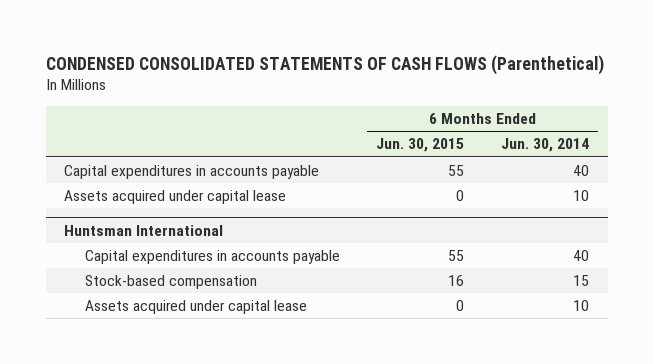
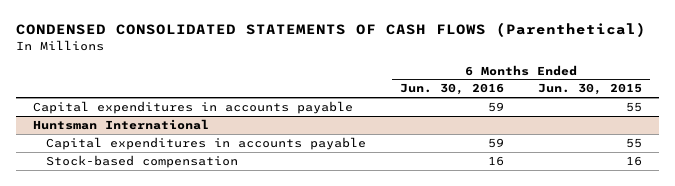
[501,138,590,153] Jun. 30, 2014 -> none
none -> [400,83,505,96] Jun. 30, 2016
[64,190,287,205] Assets acquired under capital lease -> none
[84,300,307,315] Assets acquired under capital lease -> none

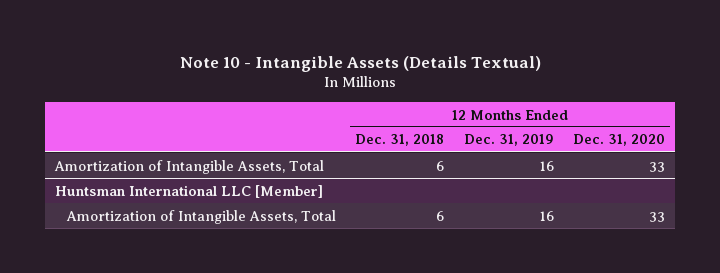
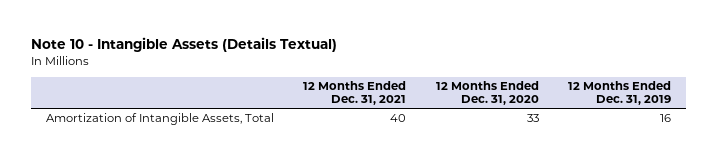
[355,134,445,147] Dec. 31, 2018 -> none
none -> [303,80,407,106] 12 Months Ended Dec. 31, 2021
[54,184,323,198] Huntsman International LLC [Member] -> none
[65,209,336,224] Amortization of Intangible Assets, Total -> none

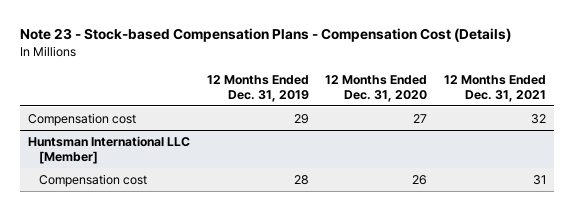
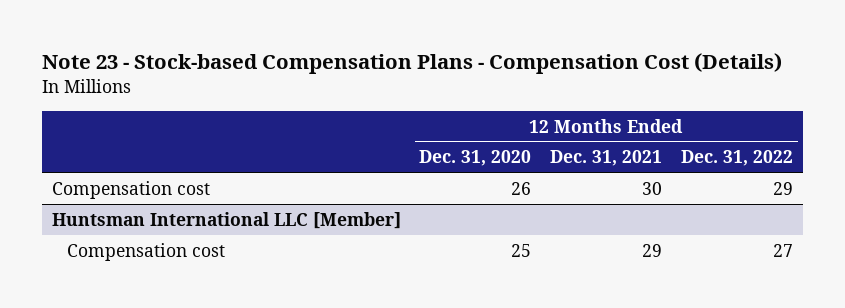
[206,74,309,102] 12 Months Ended Dec. 31, 2019 -> none
none -> [681,150,794,167] Dec. 31, 2022
[413,113,428,123] 27 -> [511,181,532,195] 26
[530,113,546,124] 32 -> [642,181,663,195] 30
[412,174,428,185] 26 -> [511,243,532,257] 25
[532,174,546,185] 31 -> [642,243,663,257] 29

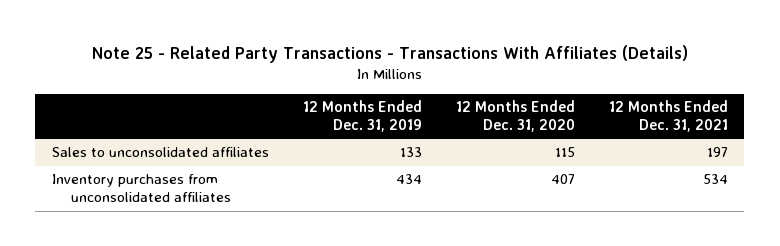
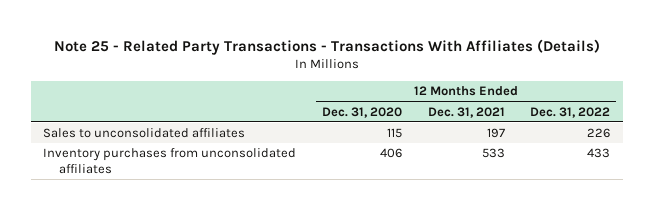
[303,100,423,133] 12 Months Ended Dec. 31, 2019 -> none
none -> [530,106,611,118] Dec. 31, 2022
[550,174,575,185] 407 -> [379,148,402,159] 406
[702,174,728,185] 534 -> [481,148,505,159] 533

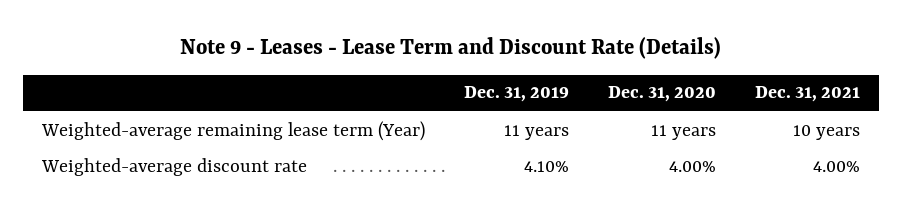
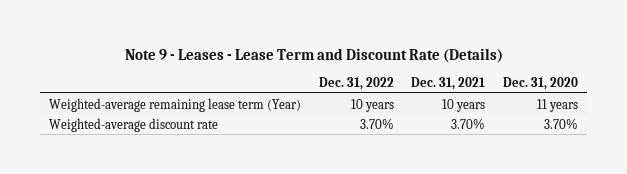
[464,86,570,103] Dec. 31, 2019 -> none
none -> [318,76,394,90] Dec. 31, 2022
[668,160,716,172] 4.00% -> [544,117,579,129] 3.70%
[812,160,860,172] 4.00% -> [451,117,486,129] 3.70%

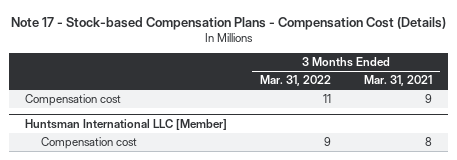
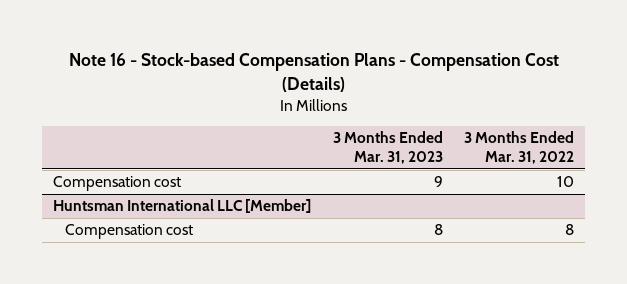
[10,16,446,30] Note 17 - Stock-based Compensation Plans - Compensation Cost (Details) -> [68,53,559,92] Note 16 - Stock-based Compensation Plans - Compensation Cost (Details)
[363,75,432,87] Mar. 31, 2021 -> none
none -> [332,131,443,165] 3 Months Ended Mar. 31, 2023
[323,94,332,104] 11 -> [557,176,575,188] 10
[324,137,332,147] 9 -> [565,224,575,236] 8

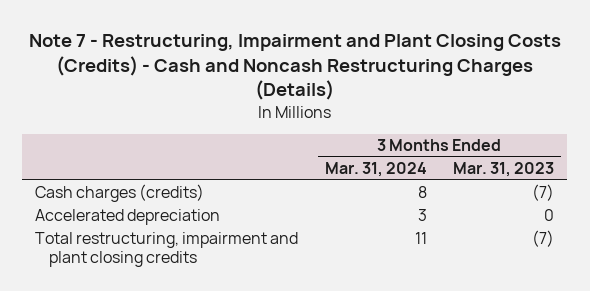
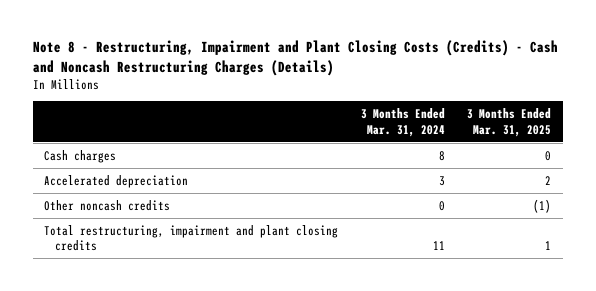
[28,33,561,101] Note 7 - Restructuring, Impairment and Plant Closing Costs (Credits) - Cash and Noncash Restructuring Charges (Details) -> [33,40,559,76] Note 8 - Restructuring, Impairment and Plant Closing Costs (Credits) - Cash and Noncash Restructuring Charges (Details)
[453,162,555,178] Mar. 31, 2023 -> none
none -> [467,108,552,137] 3 Months Ended Mar. 31, 2025
[35,184,205,203] Cash charges (credits) -> [44,149,117,163] Cash charges
none -> [44,199,171,211] Other noncash credits

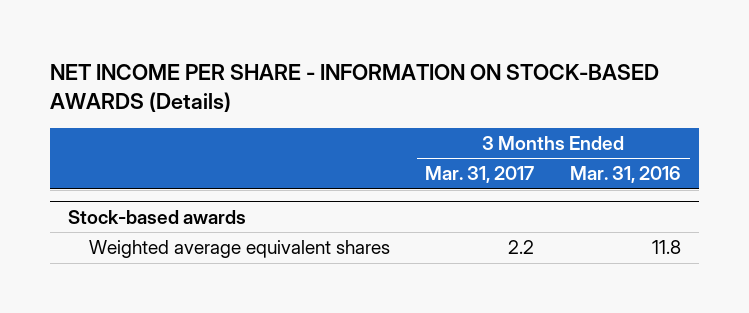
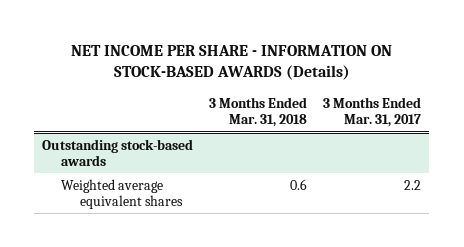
[569,166,681,184] Mar. 31, 2016 -> none
none -> [209,97,308,128] 3 Months Ended Mar. 31, 2018
[68,209,247,224] Stock-based awards -> [42,138,194,166] Outstanding stock-based awards

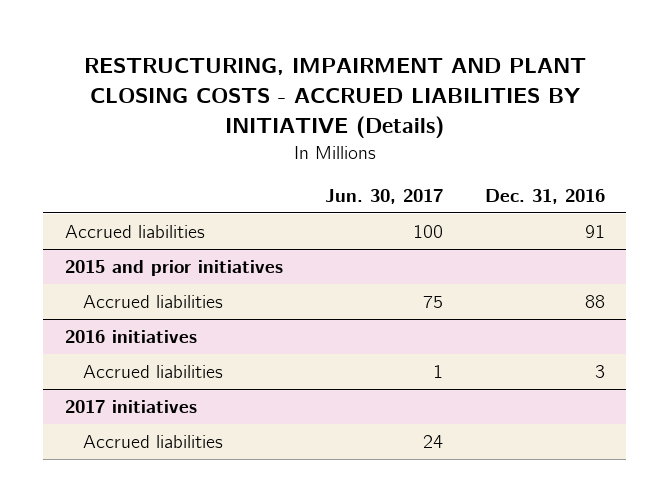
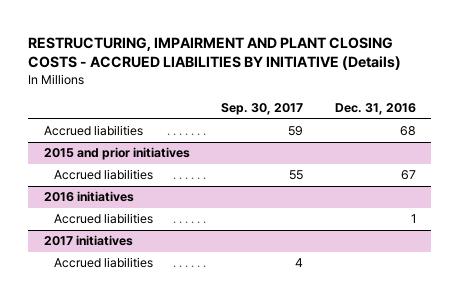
[324,189,443,205] Jun. 30, 2017 -> none
none -> [221,103,304,116] Sep. 30, 2017
[585,225,606,239] 91 -> [399,126,416,137] 68
[585,295,606,309] 88 -> [400,170,416,181] 67
[595,365,606,379] 3 -> [410,214,416,224] 1

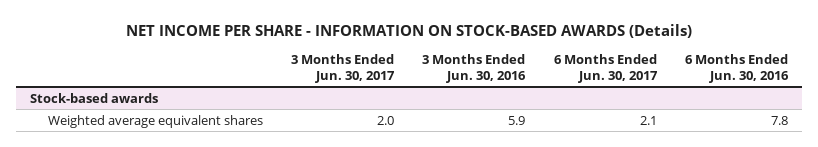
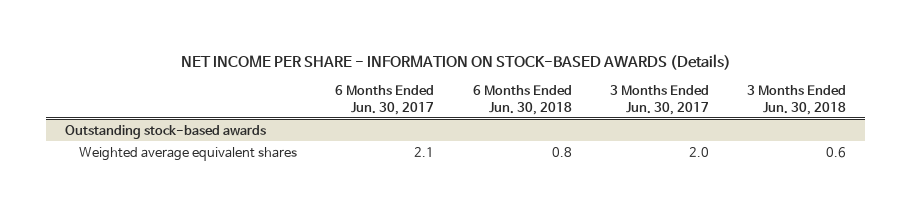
[422,53,527,83] 3 Months Ended Jun. 30, 2016 -> none
[684,53,789,83] 6 Months Ended Jun. 30, 2016 -> none
none -> [472,85,572,115] 6 Months Ended Jun. 30, 2018
none -> [747,85,847,115] 3 Months Ended Jun. 30, 2018
[30,92,159,103] Stock-based awards -> [65,124,267,139] Outstanding stock-based awards

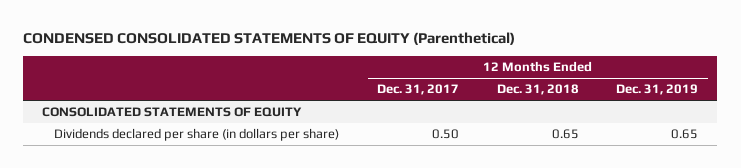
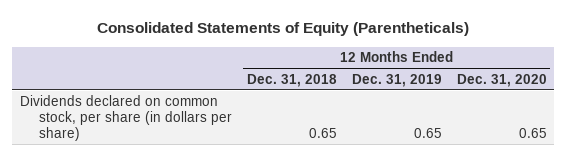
[23,32,516,46] CONDENSED CONSOLIDATED STATEMENTS OF EQUITY (Parenthetical) -> [97,22,470,37] Consolidated Statements of Equity (Parentheticals)
[377,84,460,96] Dec. 31, 2017 -> none
none -> [456,73,547,87] Dec. 31, 2020
[42,107,303,118] CONSOLIDATED STATEMENTS OF EQUITY -> none
[54,128,340,142] Dividends declared per share (in dollars per share) -> [19,95,232,141] Dividends declared on common stock, per share (in dollars per share)

